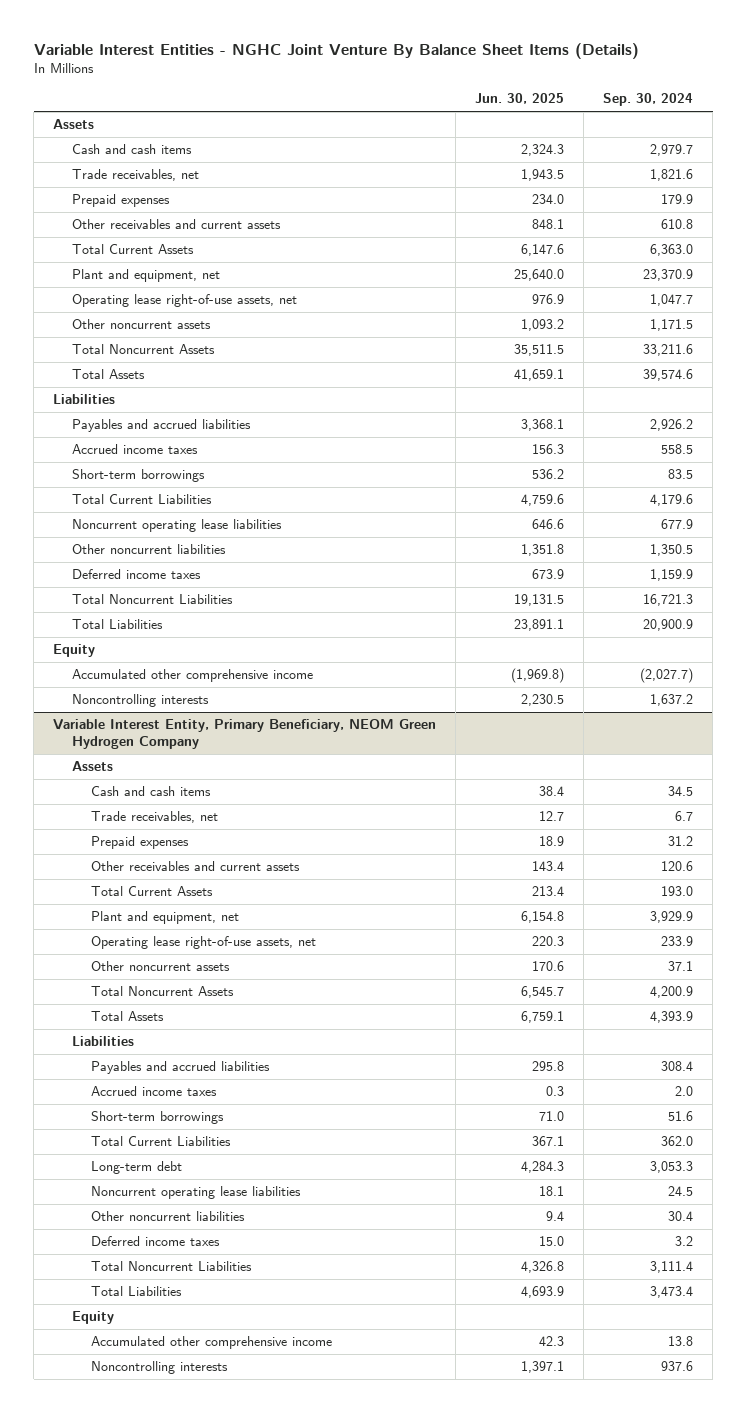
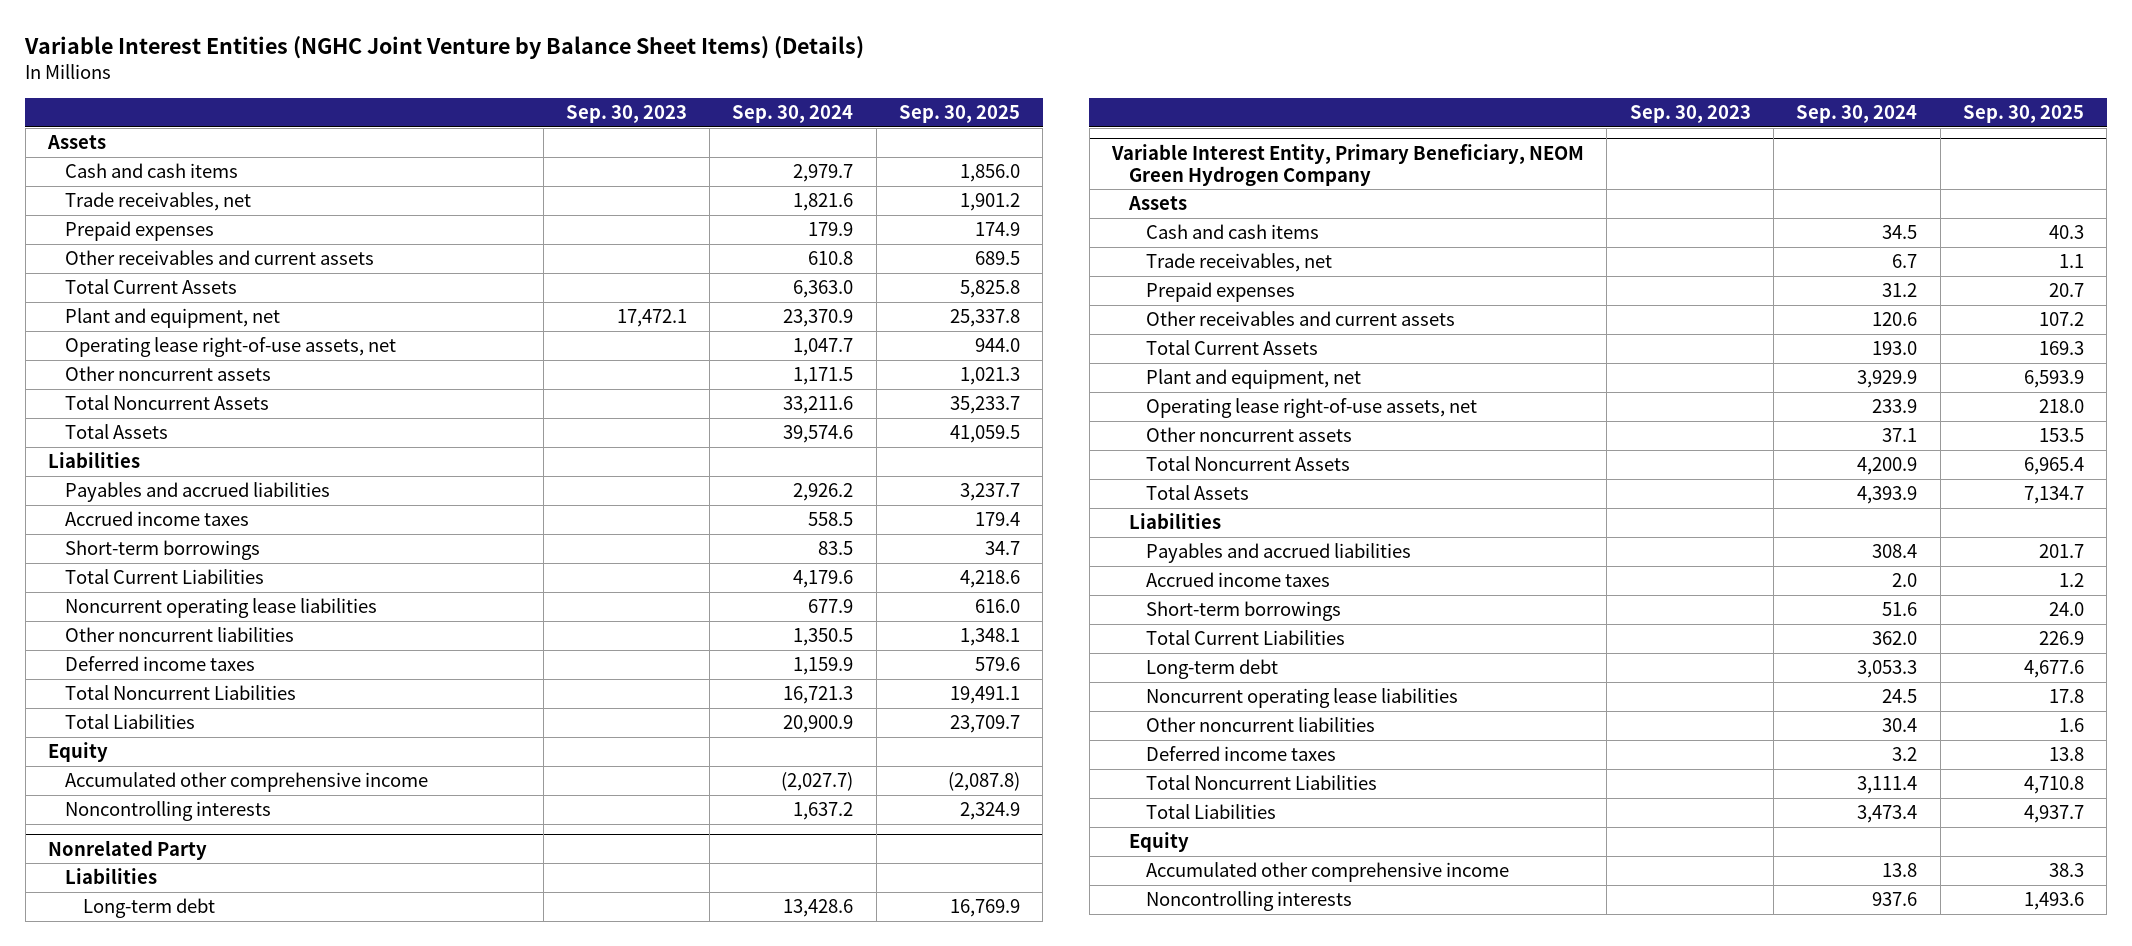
[33,42,639,59] Variable Interest Entities - NGHC Joint Venture By Balance Sheet Items (Details) -> [24,36,865,60] Variable Interest Entities (NGHC Joint Venture by Balance Sheet Items) (Details)
[475,93,565,105] Jun. 30, 2025 -> none
none -> [565,105,687,124] Sep. 30, 2023
none -> [898,105,1020,124] Sep. 30, 2025
none -> [48,839,208,860] Nonrelated Party
none -> [65,868,158,885] Liabilities
none -> [82,898,215,919] Long-term debt

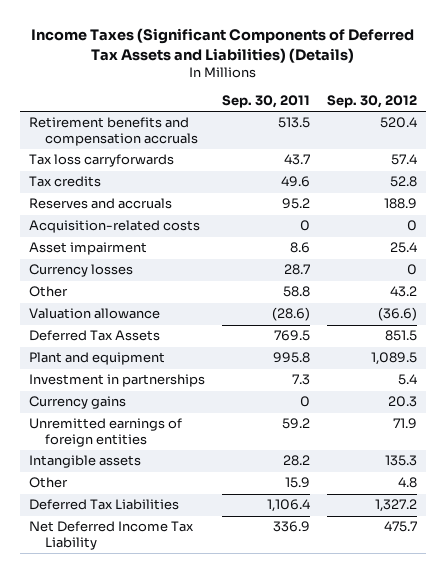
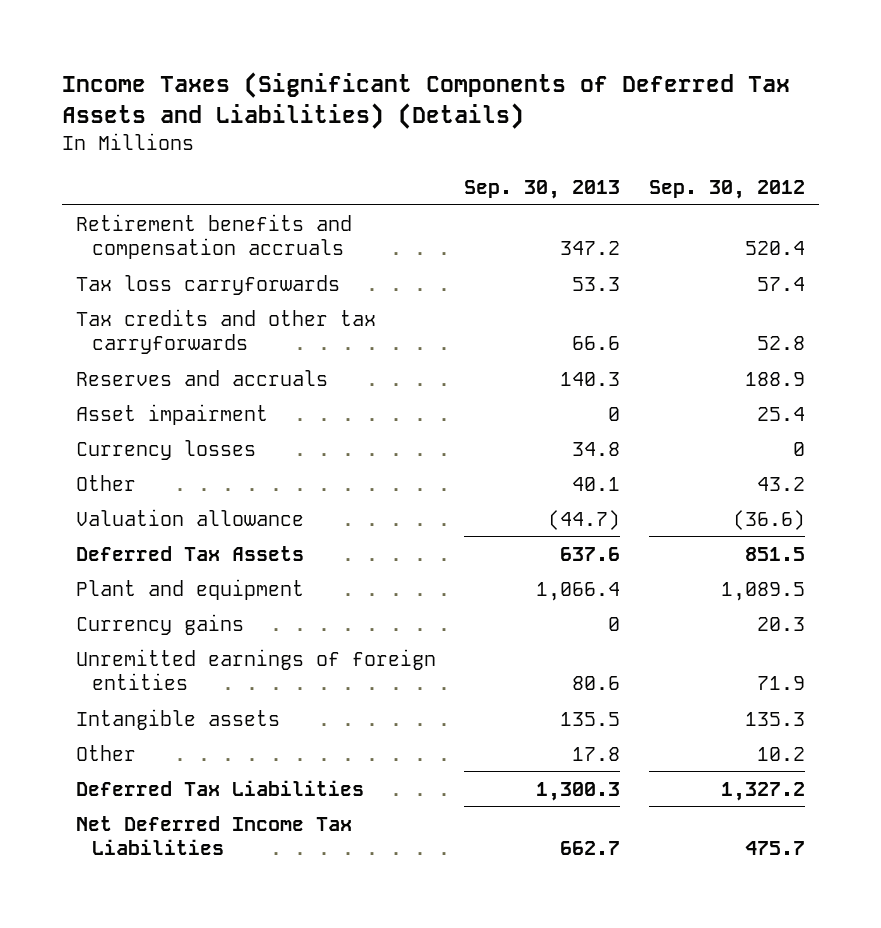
[221,95,310,109] Sep. 30, 2011 -> none
none -> [464,180,621,200] Sep. 30, 2013
[28,176,101,188] Tax credits -> [75,308,376,355] Tax credits and other tax carryforwards
[28,220,200,234] Acquisition-related costs -> none
[28,374,205,388] Investment in partnerships -> none
[398,477,418,489] 4.8 -> [756,746,805,761] 10.2
[28,521,194,550] Net Deferred Income Tax Liability -> [75,815,352,856] Net Deferred Income Tax Liabilities

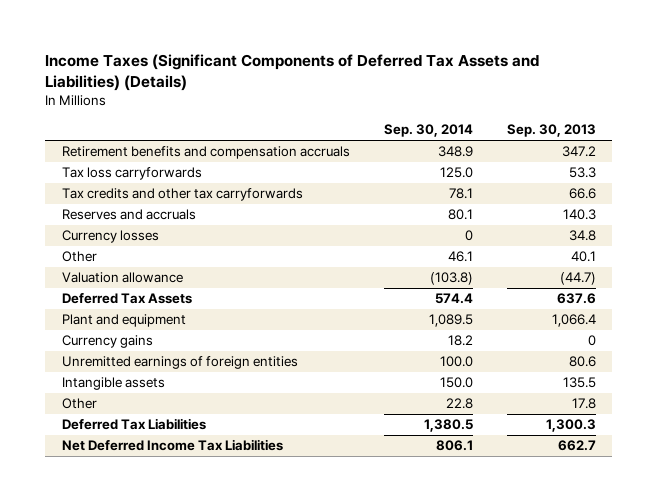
[648,180,805,200] Sep. 30, 2012 -> none
none -> [383,124,473,138] Sep. 30, 2014
[75,403,268,425] Asset impairment -> none

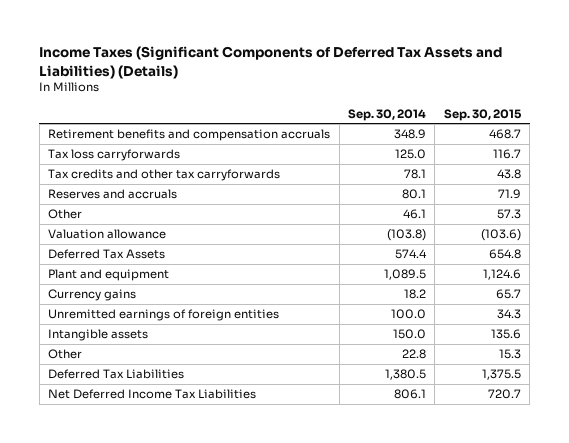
[506,124,596,138] Sep. 30, 2013 -> none
none -> [443,108,522,121] Sep. 30, 2015
[62,230,160,244] Currency losses -> none

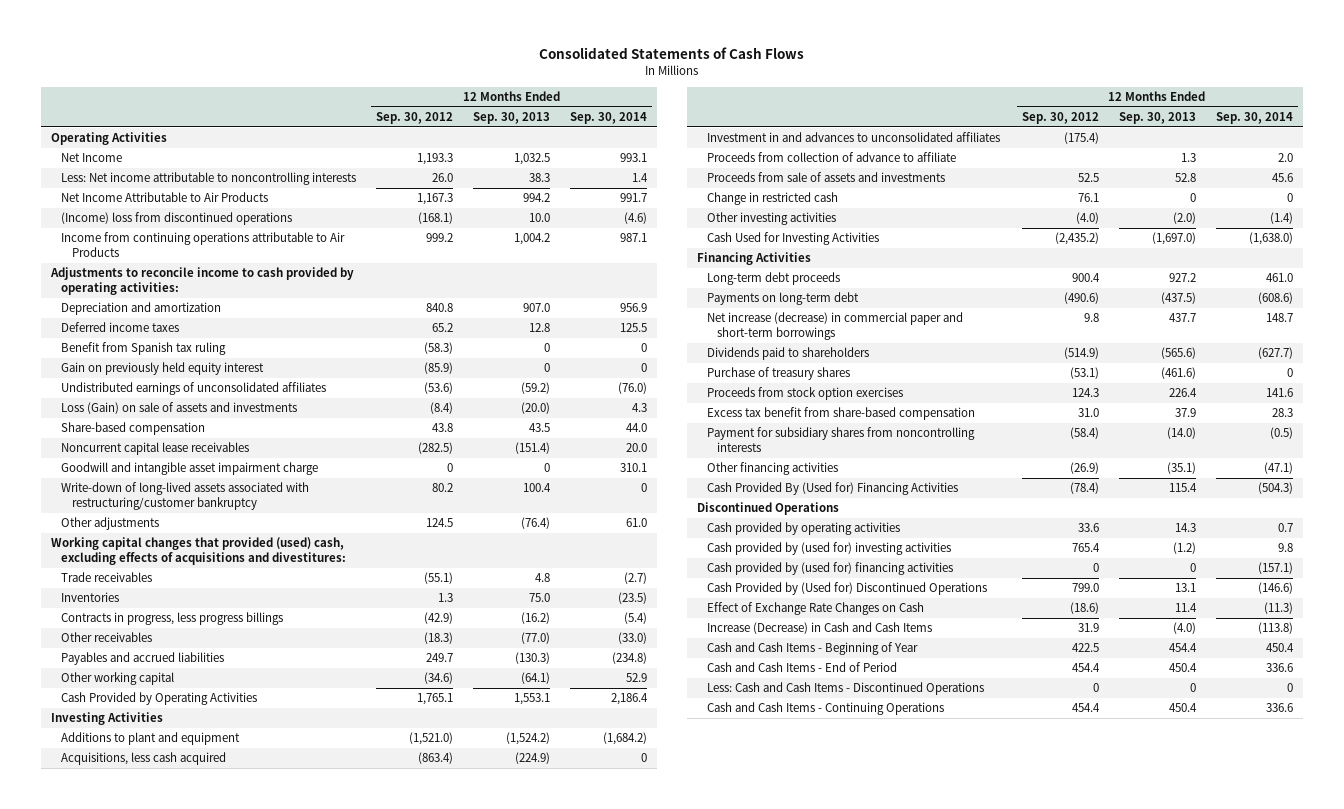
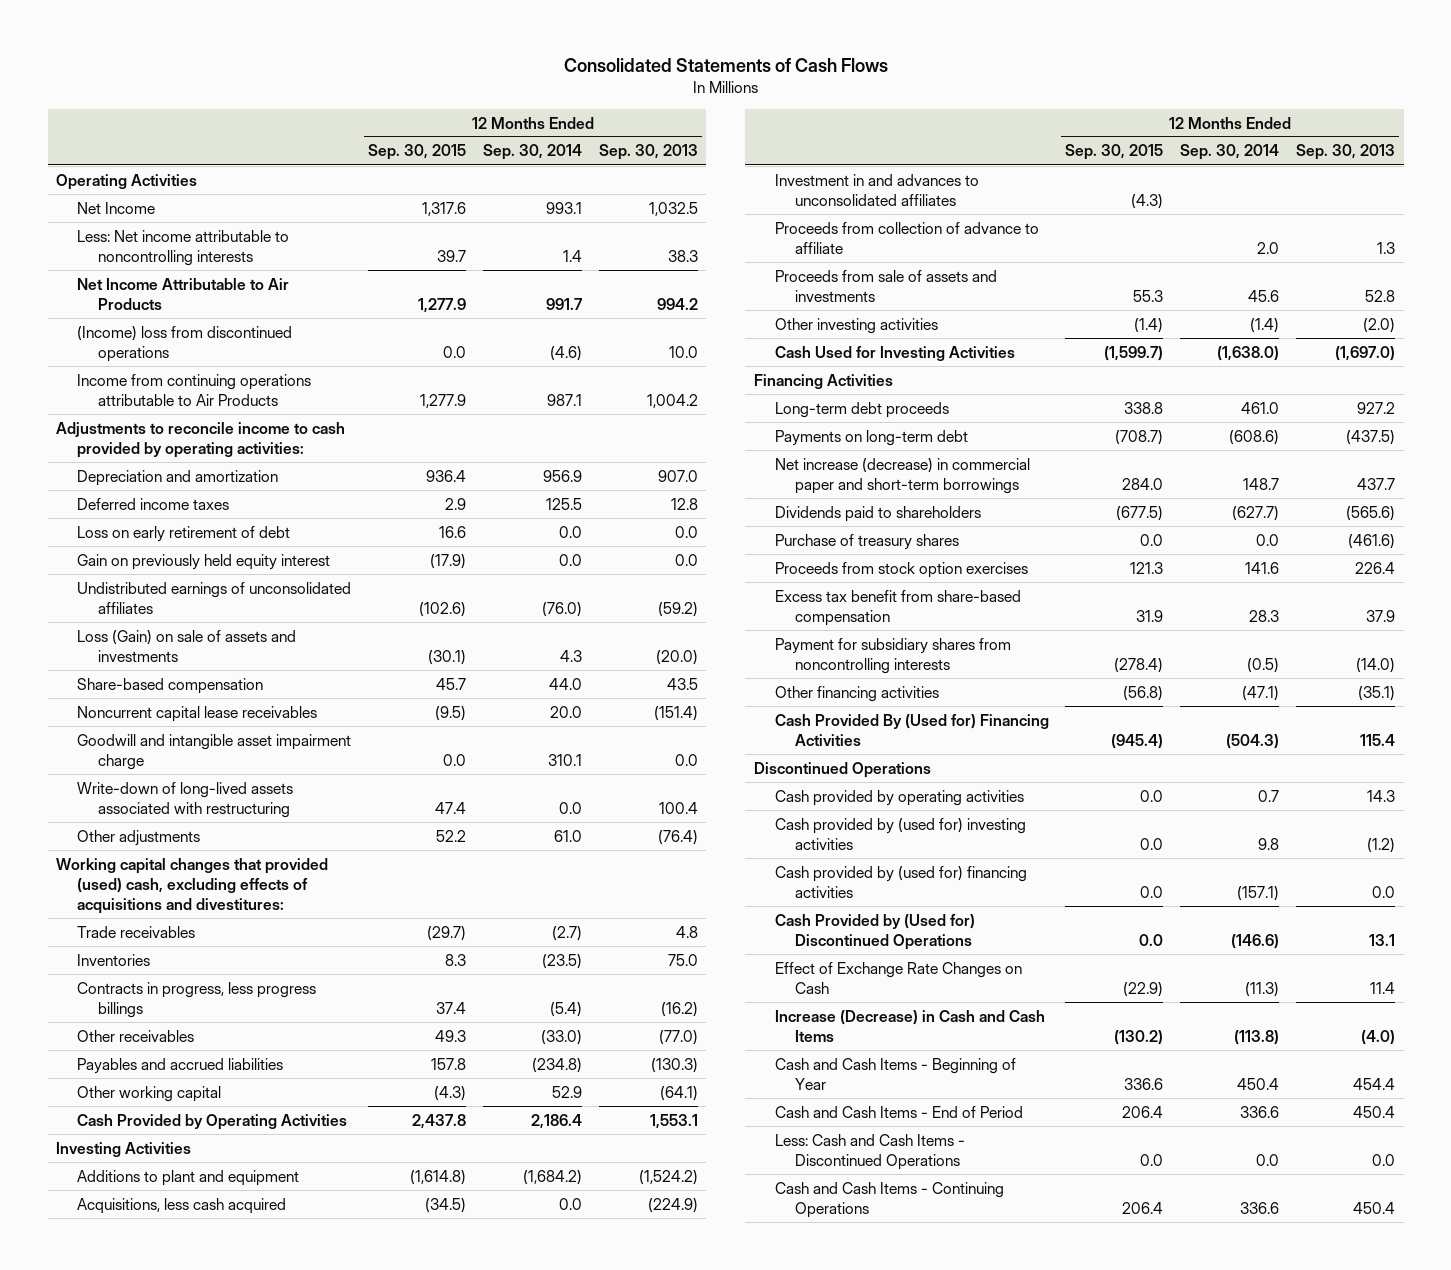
[376,112,454,125] Sep. 30, 2012 -> none
none -> [367,144,466,161] Sep. 30, 2015
[61,342,227,356] Benefit from Spanish tax ruling -> none
none -> [76,525,290,542] Loss on early retirement of debt
[544,363,551,373] 0 -> [674,553,698,566] 0.0
[641,363,648,373] 0 -> [558,553,582,566] 0.0
[544,463,551,473] 0 -> [674,753,698,766] 0.0
[61,482,310,511] Write-down of long-lived assets associated with restructuring/customer bankruptcy -> [76,781,293,818] Write-down of long-lived assets associated with restructuring
[641,483,648,493] 0 -> [558,801,582,814] 0.0
[641,753,648,763] 0 -> [558,1197,582,1210] 0.0
[707,192,839,206] Change in restricted cash -> none
[1286,368,1293,378] 0 -> [1256,533,1280,546] 0.0
[1189,563,1196,573] 0 -> [1372,885,1396,898] 0.0
[1189,683,1196,693] 0 -> [1372,1153,1396,1166] 0.0
[1286,683,1293,693] 0 -> [1256,1153,1280,1166] 0.0

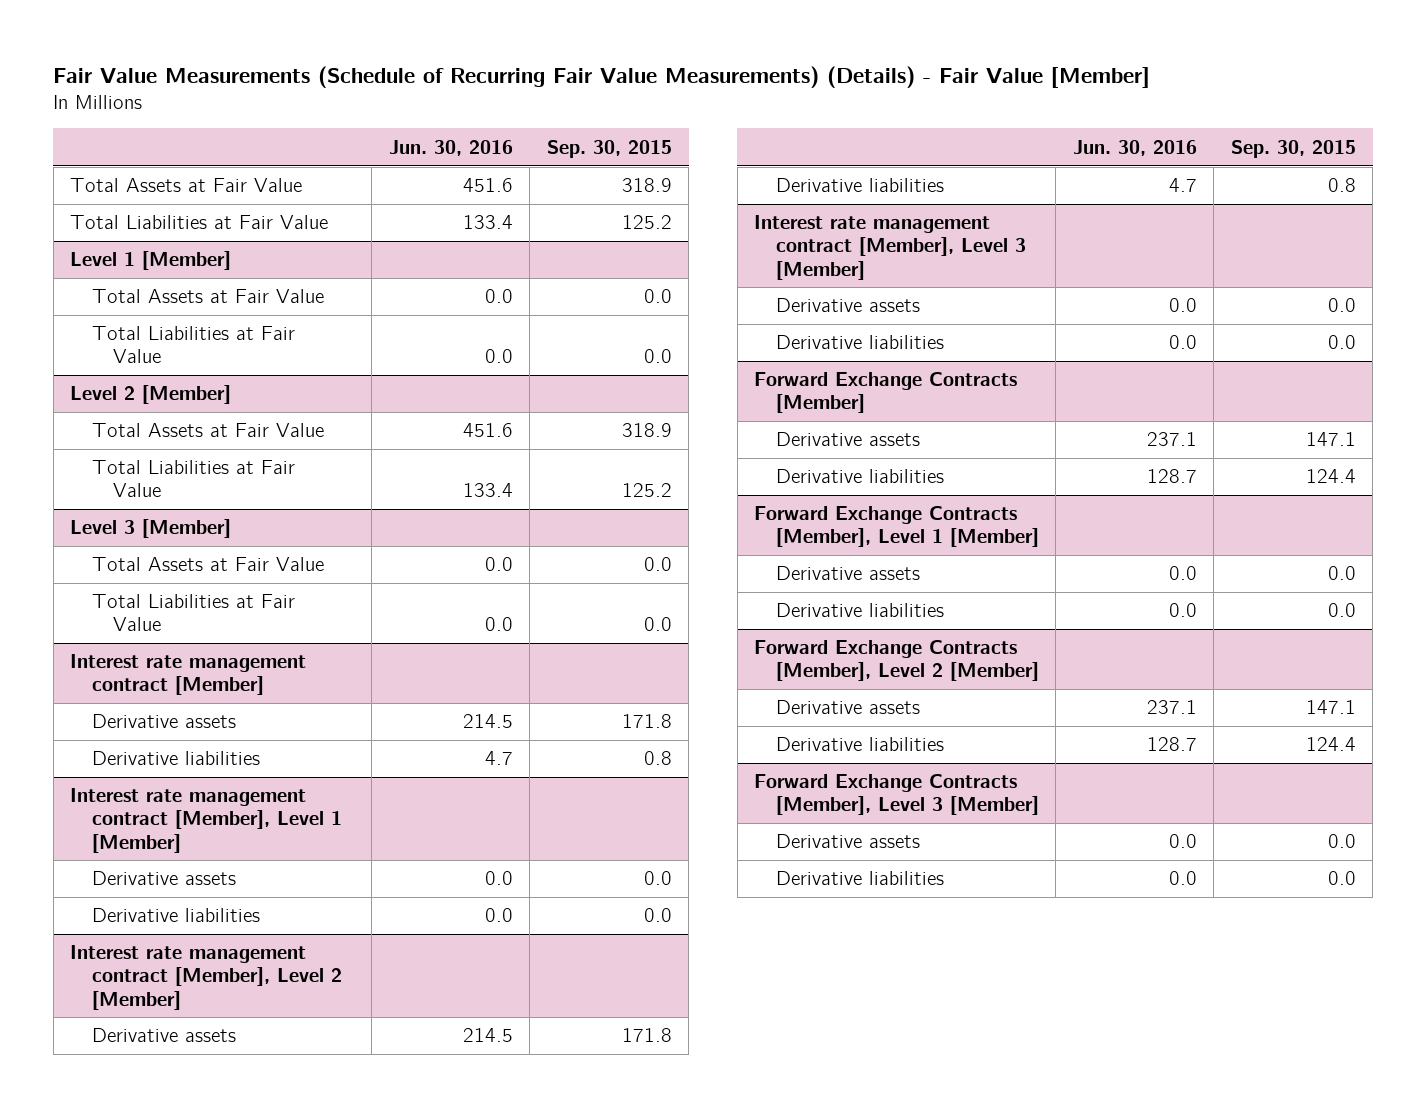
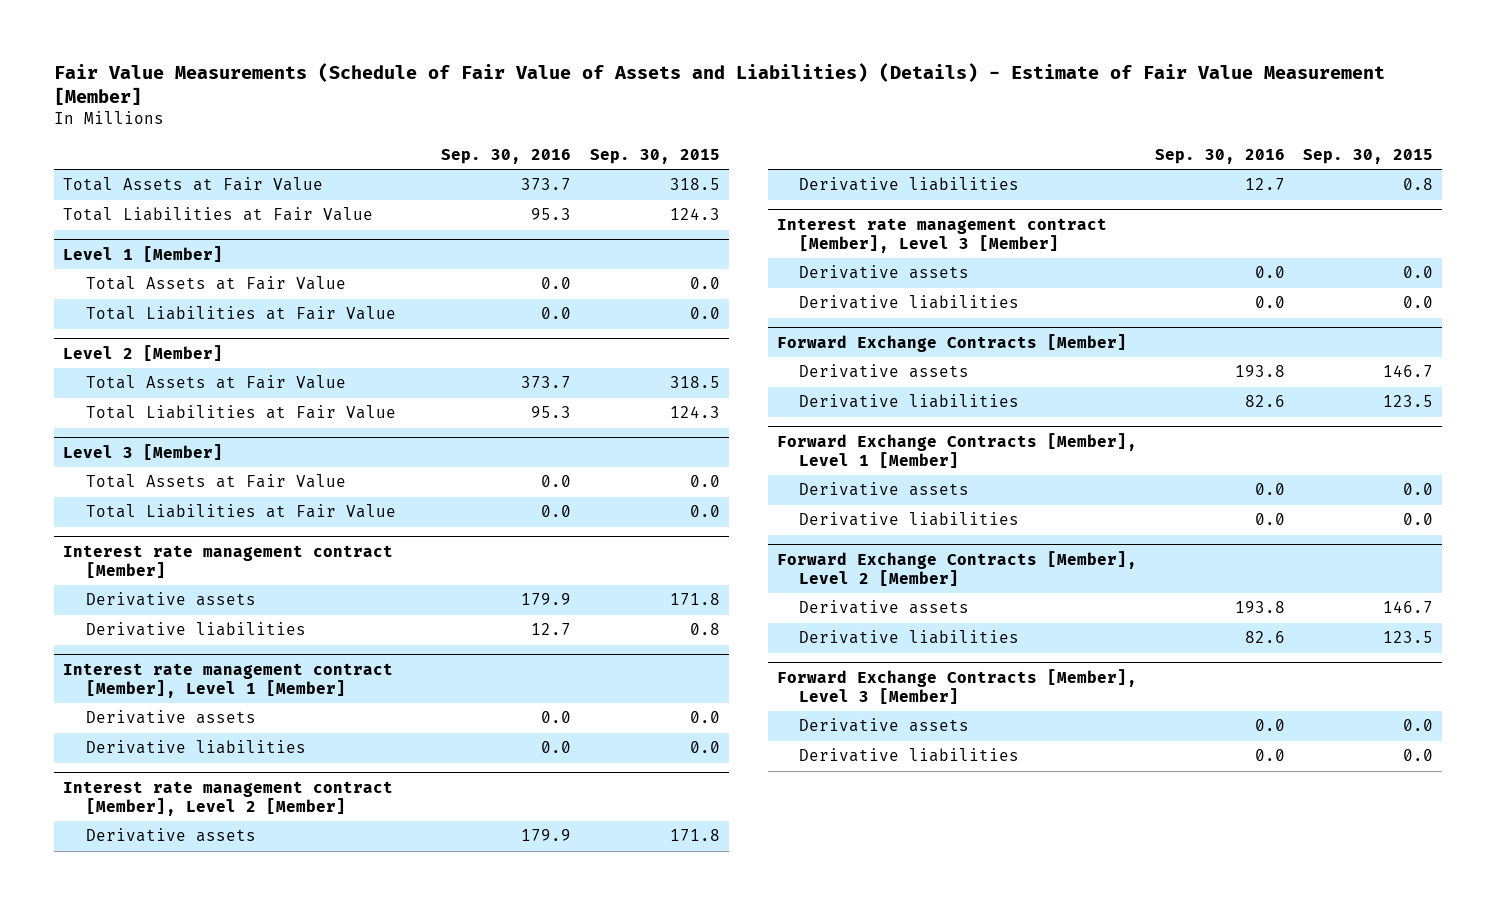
[53,66,1151,89] Fair Value Measurements (Schedule of Recurring Fair Value Measurements) (Details) - Fair Value [Member] -> [54,62,1386,105] Fair Value Measurements (Schedule of Fair Value of Assets and Liabilities) (Details) - Estimate of Fair Value Measurement [Member]
[388,139,513,156] Jun. 30, 2016 -> none
none -> [441,149,572,165] Sep. 30, 2016
[621,178,672,193] 318.9 -> [669,178,720,191] 318.5
[621,215,672,230] 125.2 -> [669,208,720,221] 124.3
[621,423,672,438] 318.9 -> [669,376,720,389] 318.5
[621,483,672,498] 125.2 -> [669,406,720,419] 124.3
[1305,432,1356,447] 147.1 -> [1382,365,1433,378] 146.7
[1305,469,1356,484] 124.4 -> [1382,395,1433,408] 123.5
[1305,700,1356,715] 147.1 -> [1382,601,1433,614] 146.7
[1305,737,1356,752] 124.4 -> [1382,631,1433,644] 123.5

